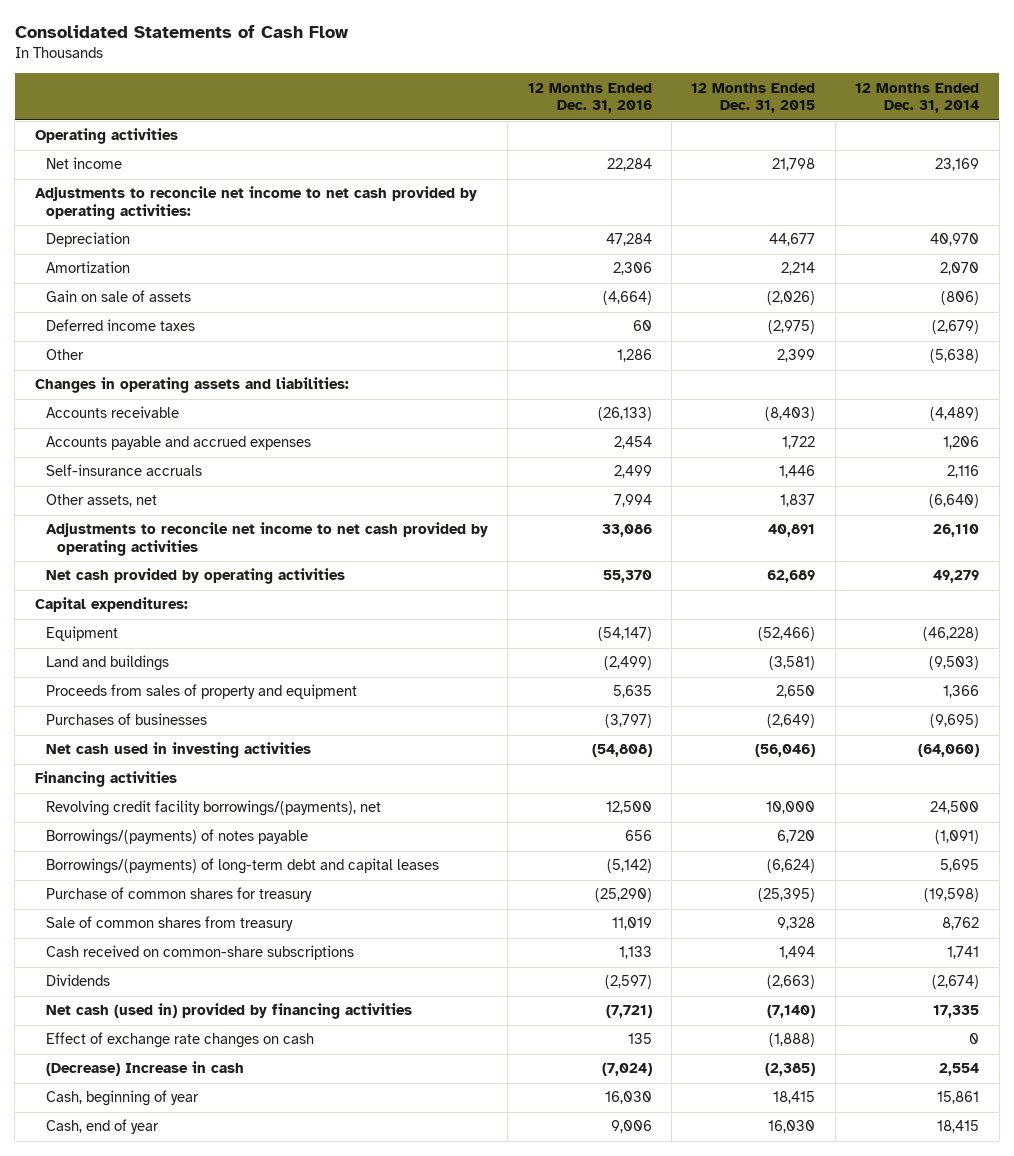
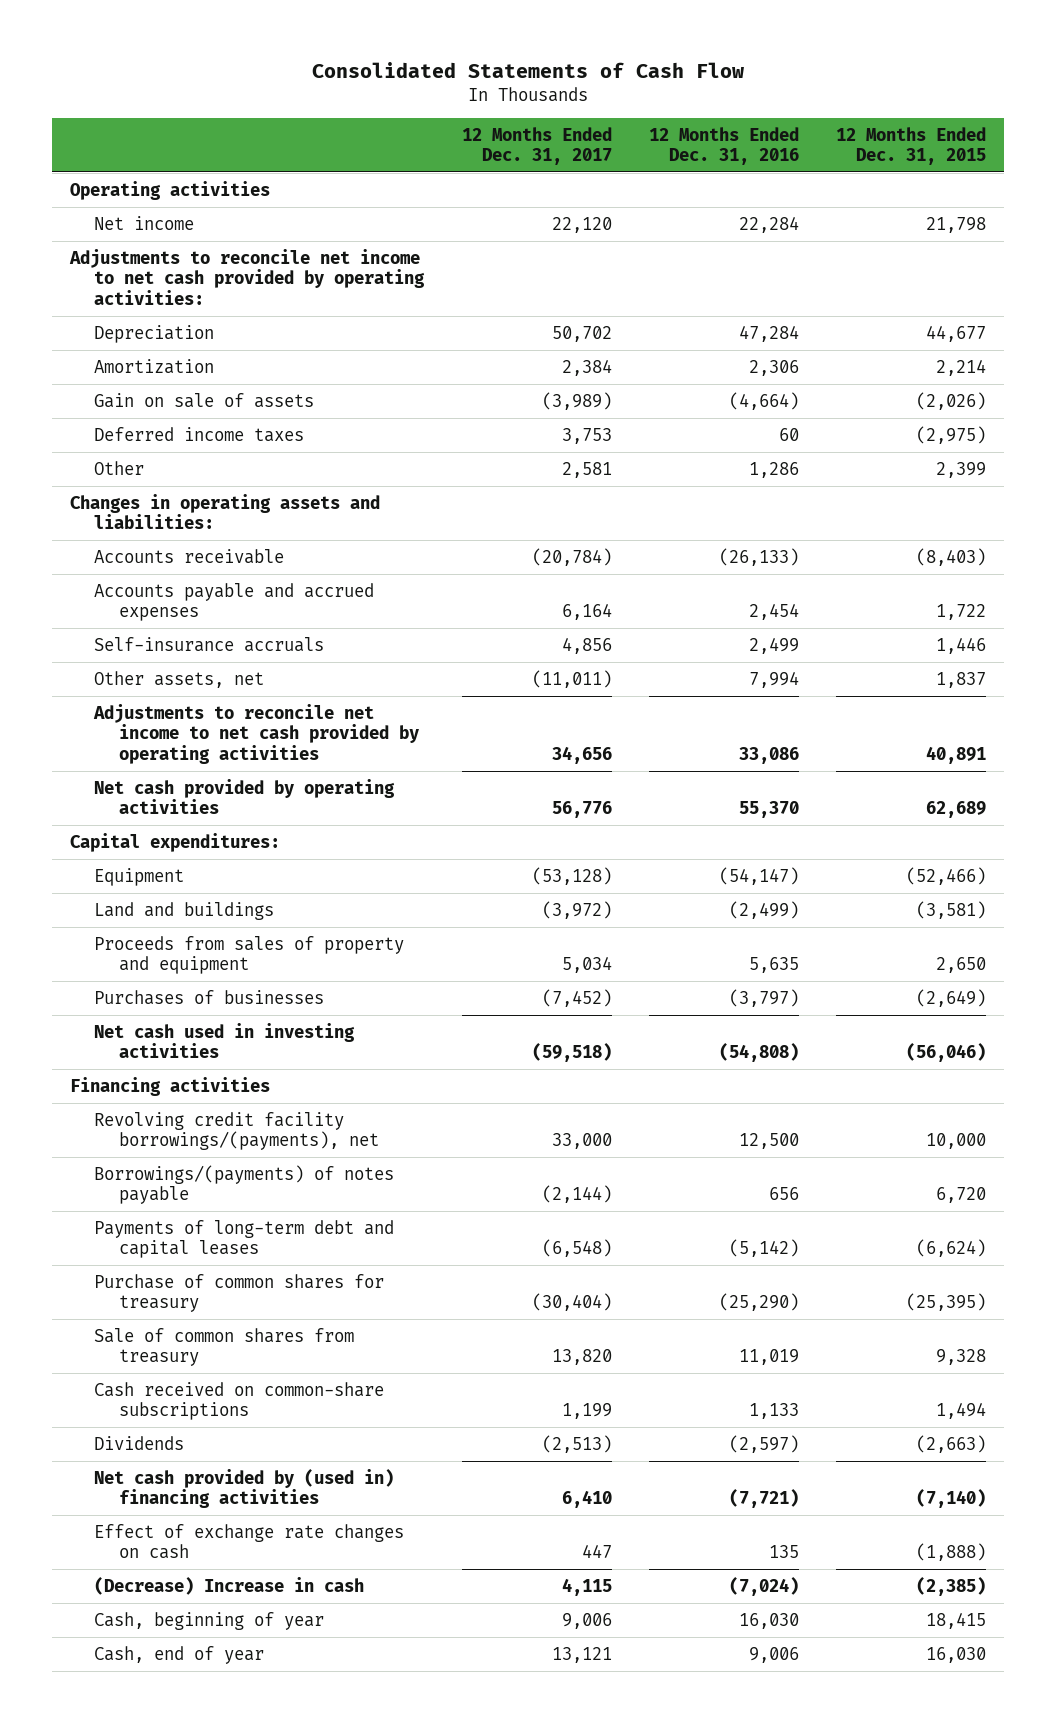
[855,82,980,114] 12 Months Ended Dec. 31, 2014 -> none
none -> [461,126,612,165] 12 Months Ended Dec. 31, 2017
[46,858,440,875] Borrowings/(payments) of long-term debt and capital leases -> [94,1219,395,1259] Payments of long-term debt and capital leases
[46,1003,413,1020] Net cash (used in) provided by financing activities -> [94,1468,395,1509] Net cash provided by (used in) financing activities

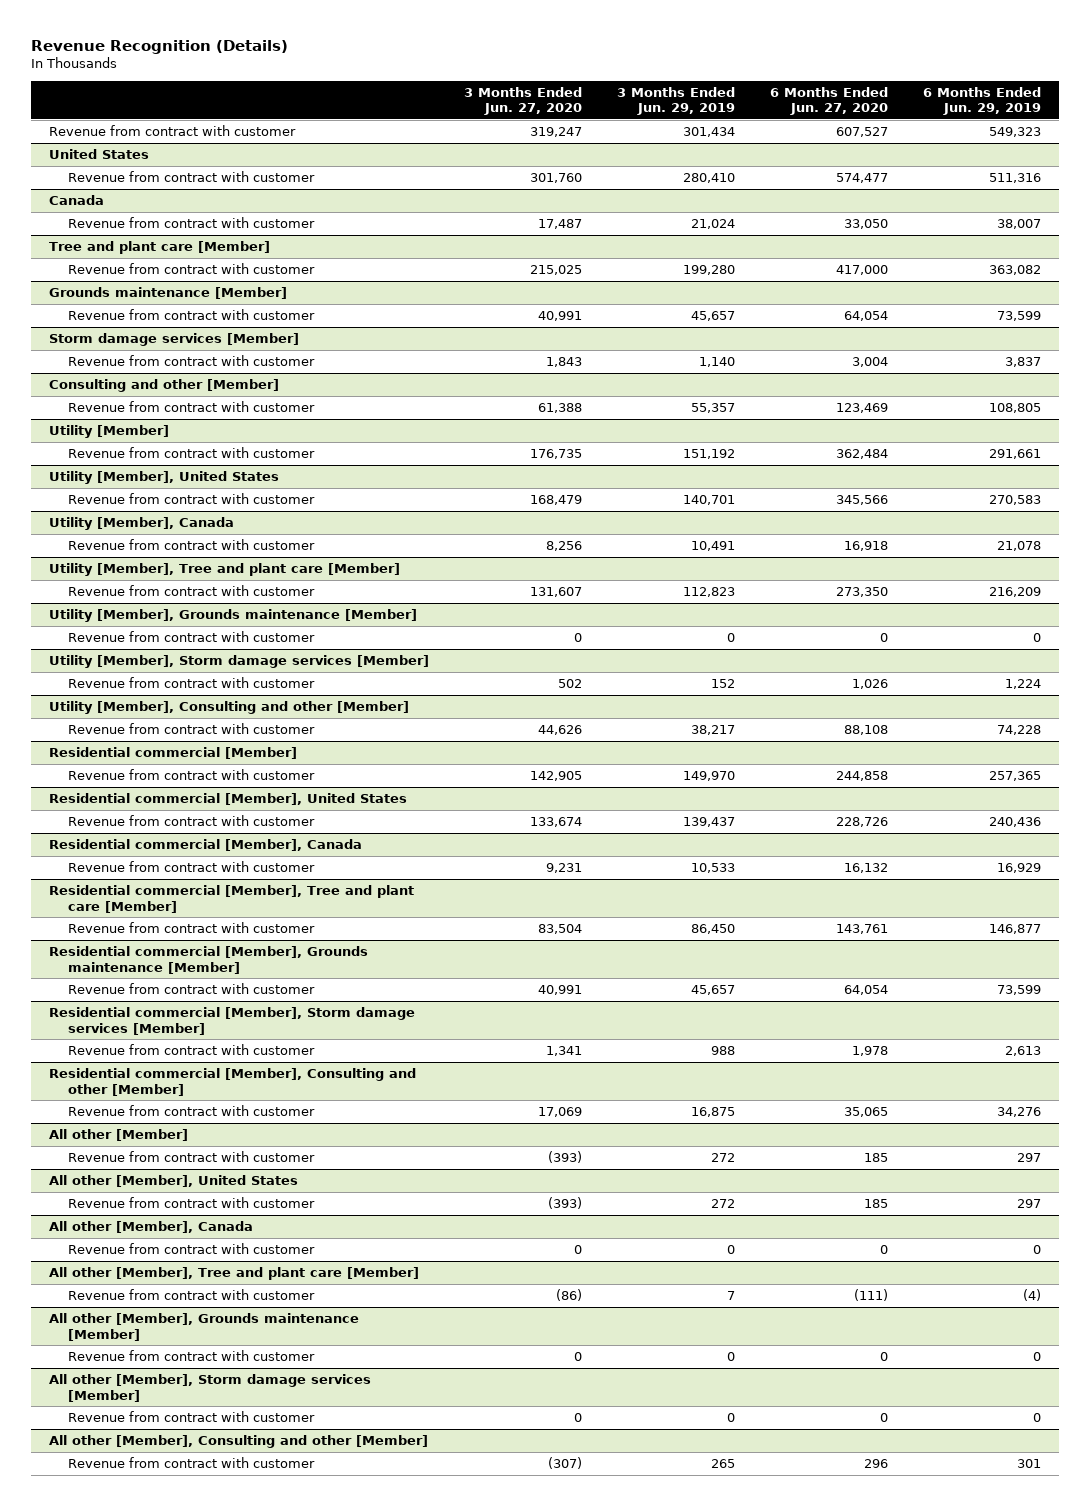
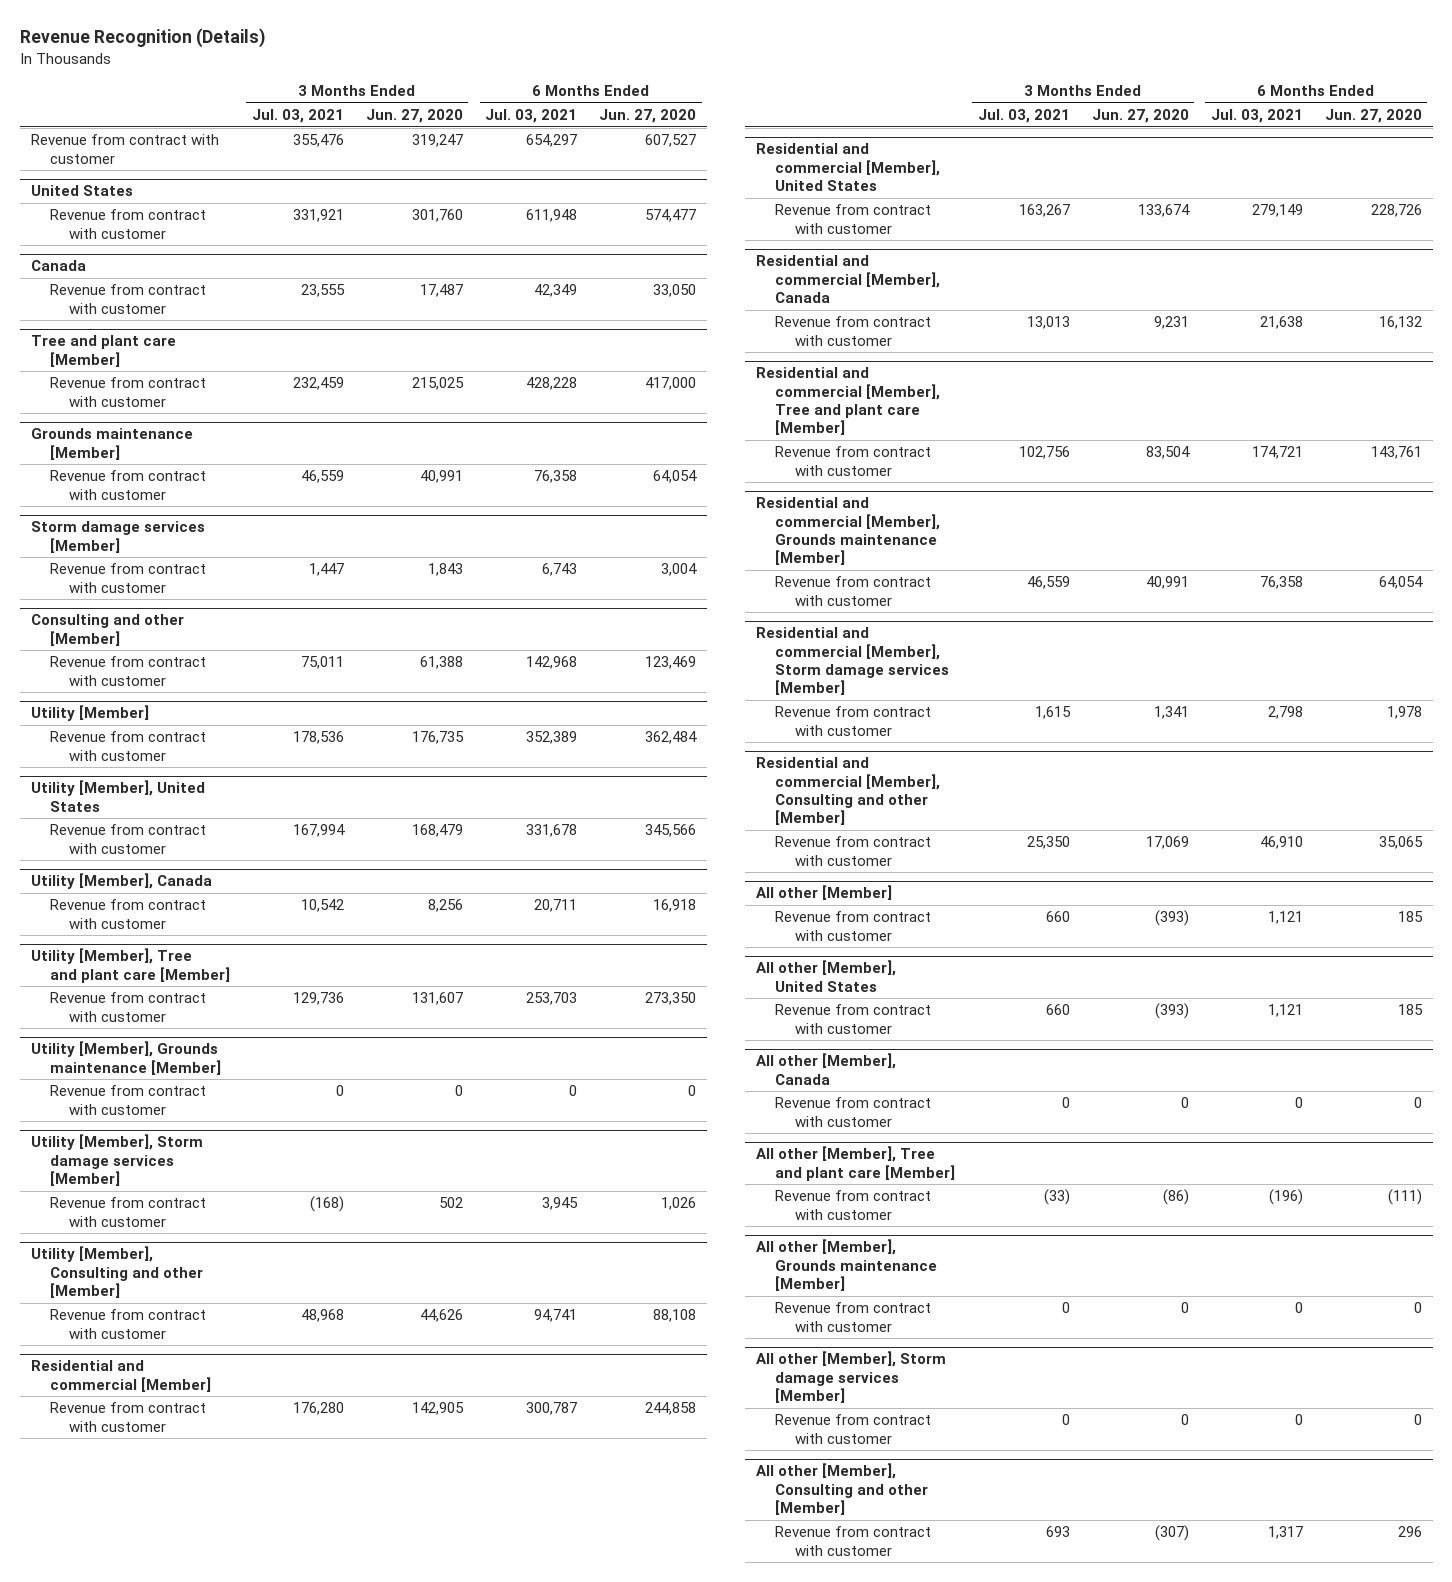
[617,86,736,116] 3 Months Ended Jun. 29, 2019 -> none
[923,86,1042,116] 6 Months Ended Jun. 29, 2019 -> none
none -> [251,109,344,124] Jul. 03, 2021
none -> [485,109,578,124] Jul. 03, 2021
[48,746,297,759] Residential commercial [Member] -> [30,1360,211,1392] Residential and commercial [Member]
[48,792,407,805] Residential commercial [Member], United States -> [756,143,941,192] Residential and commercial [Member], United States
[48,838,362,851] Residential commercial [Member], Canada -> [756,255,941,304] Residential and commercial [Member], Canada
[48,884,414,913] Residential commercial [Member], Tree and plant care [Member] -> [756,367,941,436] Residential and commercial [Member], Tree and plant care [Member]
[48,945,368,974] Residential commercial [Member], Grounds maintenance [Member] -> [756,497,941,566] Residential and commercial [Member], Grounds maintenance [Member]
[48,1006,415,1035] Residential commercial [Member], Storm damage services [Member] -> [756,627,950,696] Residential and commercial [Member], Storm damage services [Member]
[48,1067,416,1096] Residential commercial [Member], Consulting and other [Member] -> [756,757,941,826] Residential and commercial [Member], Consulting and other [Member]

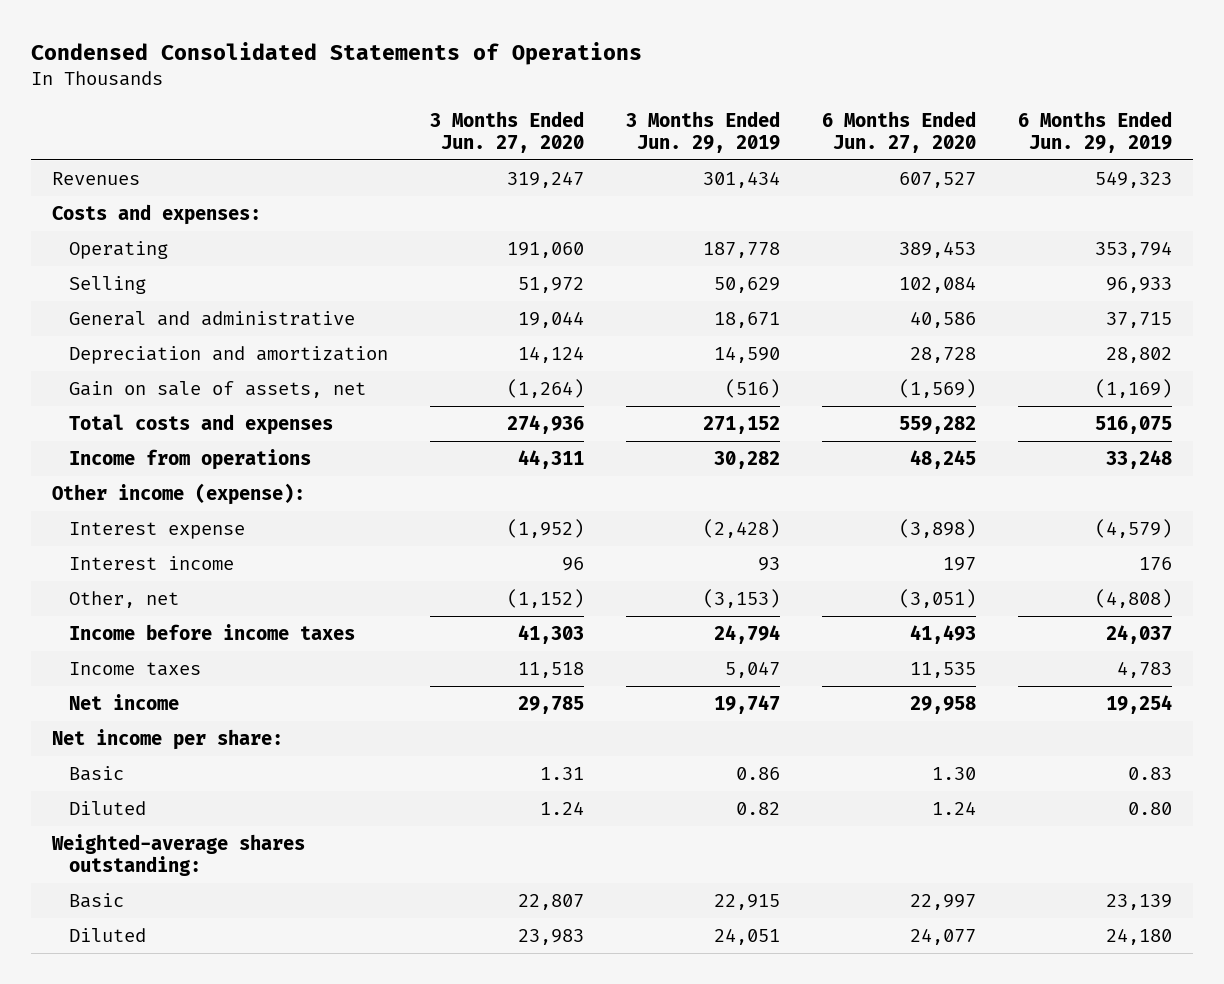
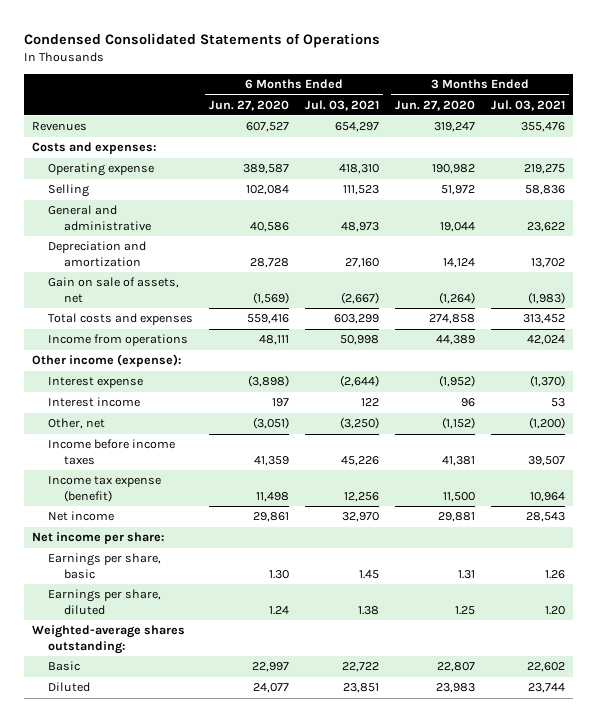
[625,110,780,153] 3 Months Ended Jun. 29, 2019 -> none
[1017,110,1172,153] 6 Months Ended Jun. 29, 2019 -> none
none -> [304,99,379,111] Jul. 03, 2021
none -> [491,99,566,111] Jul. 03, 2021
[68,240,168,259] Operating -> [47,163,154,177] Operating expense
[506,241,584,258] 191,060 -> [431,164,475,175] 190,982
[898,240,976,258] 389,453 -> [242,164,289,175] 389,587
[506,414,584,434] 274,936 -> [428,314,475,325] 274,858
[898,415,976,434] 559,282 -> [246,314,289,325] 559,416
[517,449,584,469] 44,311 -> [435,335,475,346] 44,389
[909,449,976,469] 48,245 -> [258,335,289,346] 48,111
[517,624,584,644] 41,303 -> [441,456,475,467] 41,381
[909,624,976,644] 41,493 -> [253,456,289,467] 41,359
[68,661,201,676] Income taxes -> [47,476,161,503] Income tax expense (benefit)
[517,661,584,678] 11,518 -> [442,492,475,503] 11,500
[909,661,976,678] 11,535 -> [255,492,289,503] 11,498
[517,695,584,714] 29,785 -> [437,512,475,523] 29,881
[909,695,976,714] 29,958 -> [252,512,289,523] 29,861
[68,765,124,781] Basic -> [47,553,161,580] Earnings per share, basic
[68,800,146,815] Diluted -> [47,589,161,616] Earnings per share, diluted
[539,800,584,815] 1.24 -> [454,606,475,616] 1.25

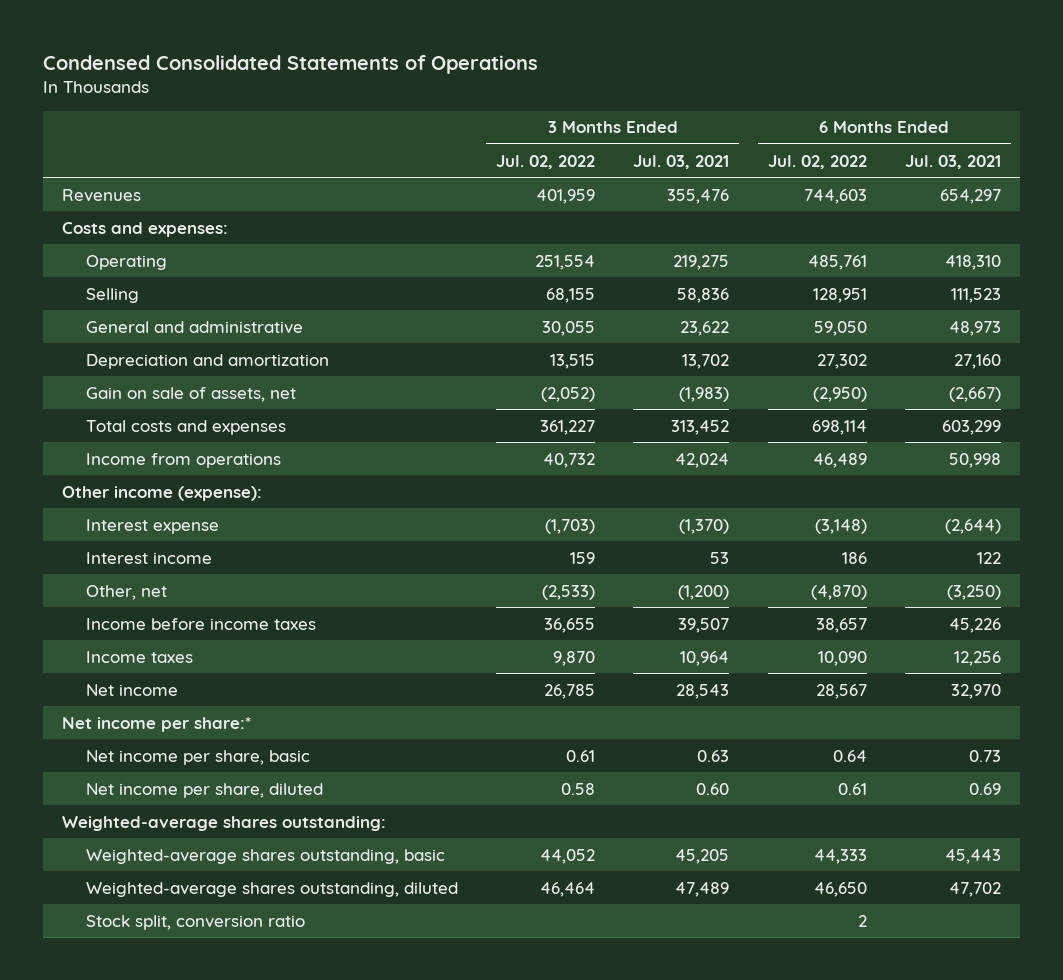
[208,99,289,111] Jun. 27, 2020 -> none
[394,99,475,111] Jun. 27, 2020 -> none
none -> [495,154,595,169] Jul. 02, 2022
none -> [767,154,867,169] Jul. 02, 2022
[47,163,154,177] Operating expense -> [85,254,167,270] Operating
[47,476,161,503] Income tax expense (benefit) -> [85,650,193,663] Income taxes
[31,532,164,545] Net income per share: -> [62,716,252,732] Net income per share:*
[47,553,161,580] Earnings per share, basic -> [85,749,310,765] Net income per share, basic
[358,570,379,580] 1.45 -> [968,749,1001,762] 0.73
[545,570,566,580] 1.26 -> [697,749,730,762] 0.63
[47,589,161,616] Earnings per share, diluted -> [85,782,323,798] Net income per share, diluted
[357,606,379,616] 1.38 -> [968,782,1001,795] 0.69
[545,606,566,616] 1.20 -> [696,782,730,795] 0.60
[47,661,80,672] Basic -> [85,848,445,864] Weighted-average shares outstanding, basic
[341,662,379,673] 22,722 -> [944,848,1001,864] 45,443
[527,662,566,673] 22,602 -> [675,848,730,864] 45,205
[47,682,90,693] Diluted -> [85,881,458,897] Weighted-average shares outstanding, diluted
[342,683,379,694] 23,851 -> [948,881,1001,897] 47,702
[528,683,566,694] 23,744 -> [675,881,730,897] 47,489
none -> [85,914,305,930] Stock split, conversion ratio

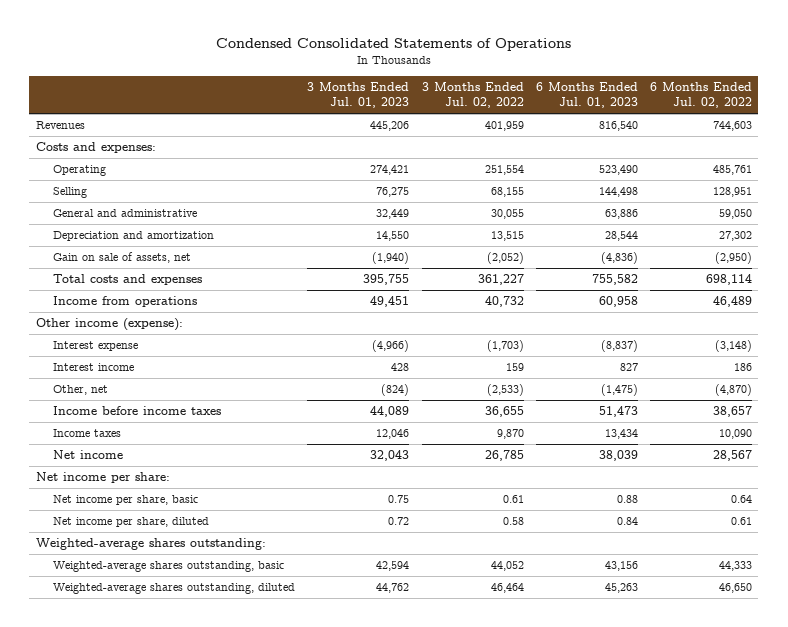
[633,154,730,169] Jul. 03, 2021 -> none
[904,154,1001,169] Jul. 03, 2021 -> none
none -> [307,82,410,109] 3 Months Ended Jul. 01, 2023
none -> [535,82,638,109] 6 Months Ended Jul. 01, 2023
[62,716,252,732] Net income per share:* -> [35,472,170,484] Net income per share:
[85,914,305,930] Stock split, conversion ratio -> none

